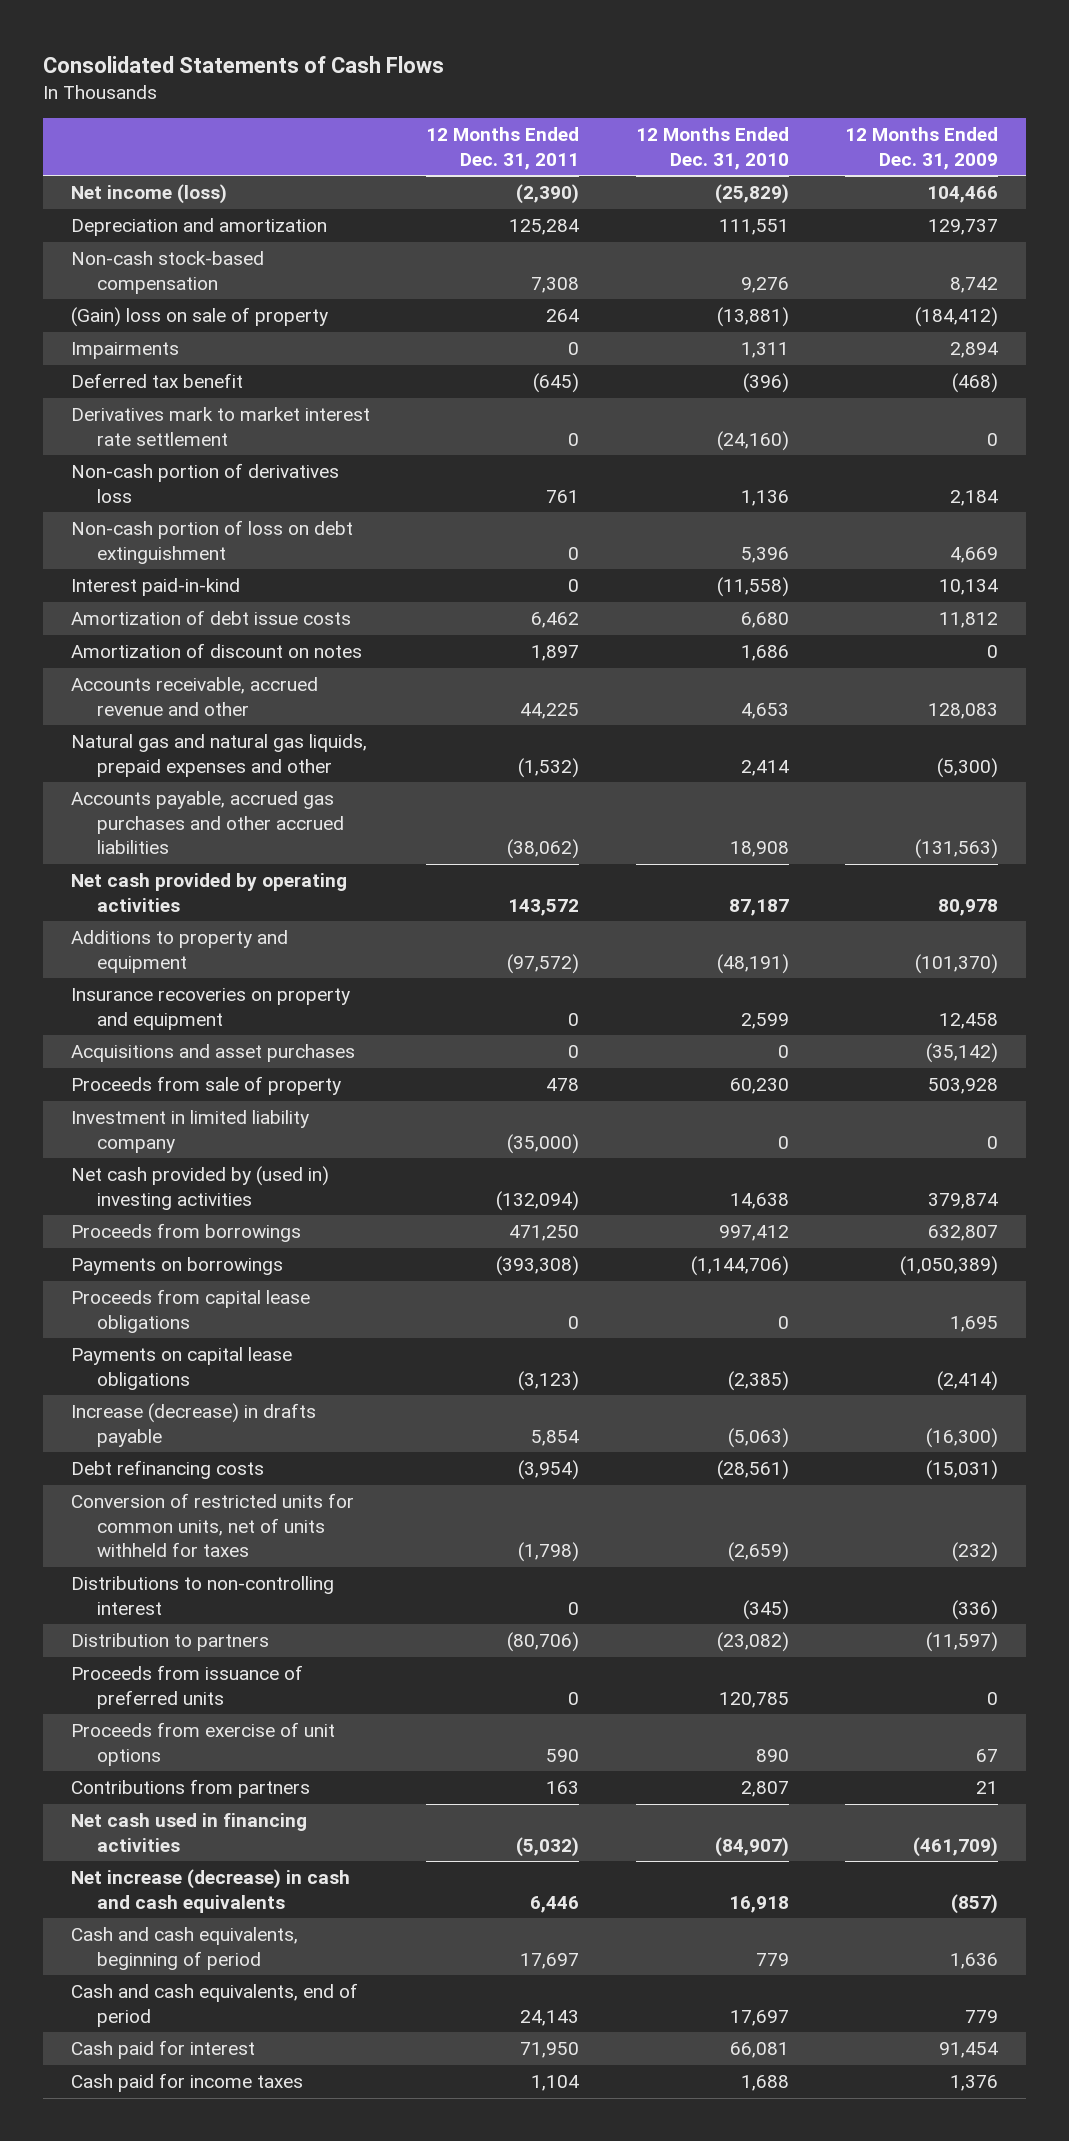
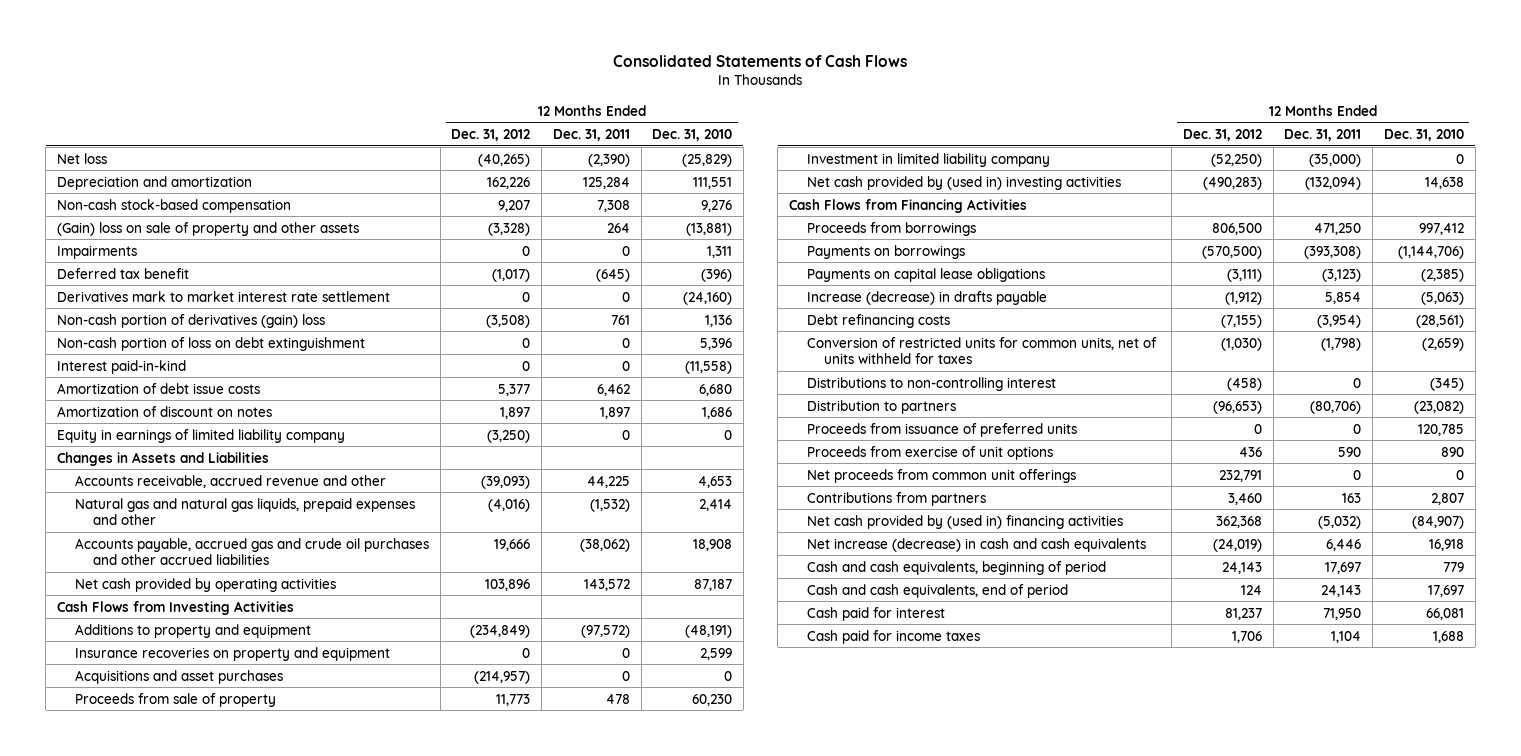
[844,127,998,170] 12 Months Ended Dec. 31, 2009 -> none
none -> [451,128,531,141] Dec. 31, 2012
[71,184,228,205] Net income (loss) -> [57,152,108,164] Net loss
[71,307,329,328] (Gain) loss on sale of property -> [57,221,360,236] (Gain) loss on sale of property and other assets
[71,463,340,503] Non-cash portion of derivatives loss -> [57,313,326,328] Non-cash portion of derivatives (gain) loss
none -> [57,428,346,443] Equity in earnings of limited liability company
none -> [57,451,270,466] Changes in Assets and Liabilities
[71,791,345,854] Accounts payable, accrued gas purchases and other accrued liabilities -> [74,537,429,566] Accounts payable, accrued gas and crude oil purchases and other accrued liabilities
none -> [57,600,295,615] Cash Flows from Investing Activities
none -> [788,198,1027,213] Cash Flows from Financing Activities
[71,1289,311,1333] Proceeds from capital lease obligations -> none
none -> [806,468,1076,483] Net proceeds from common unit offerings
[71,1813,308,1852] Net cash used in financing activities -> [806,514,1123,529] Net cash provided by (used in) financing activities

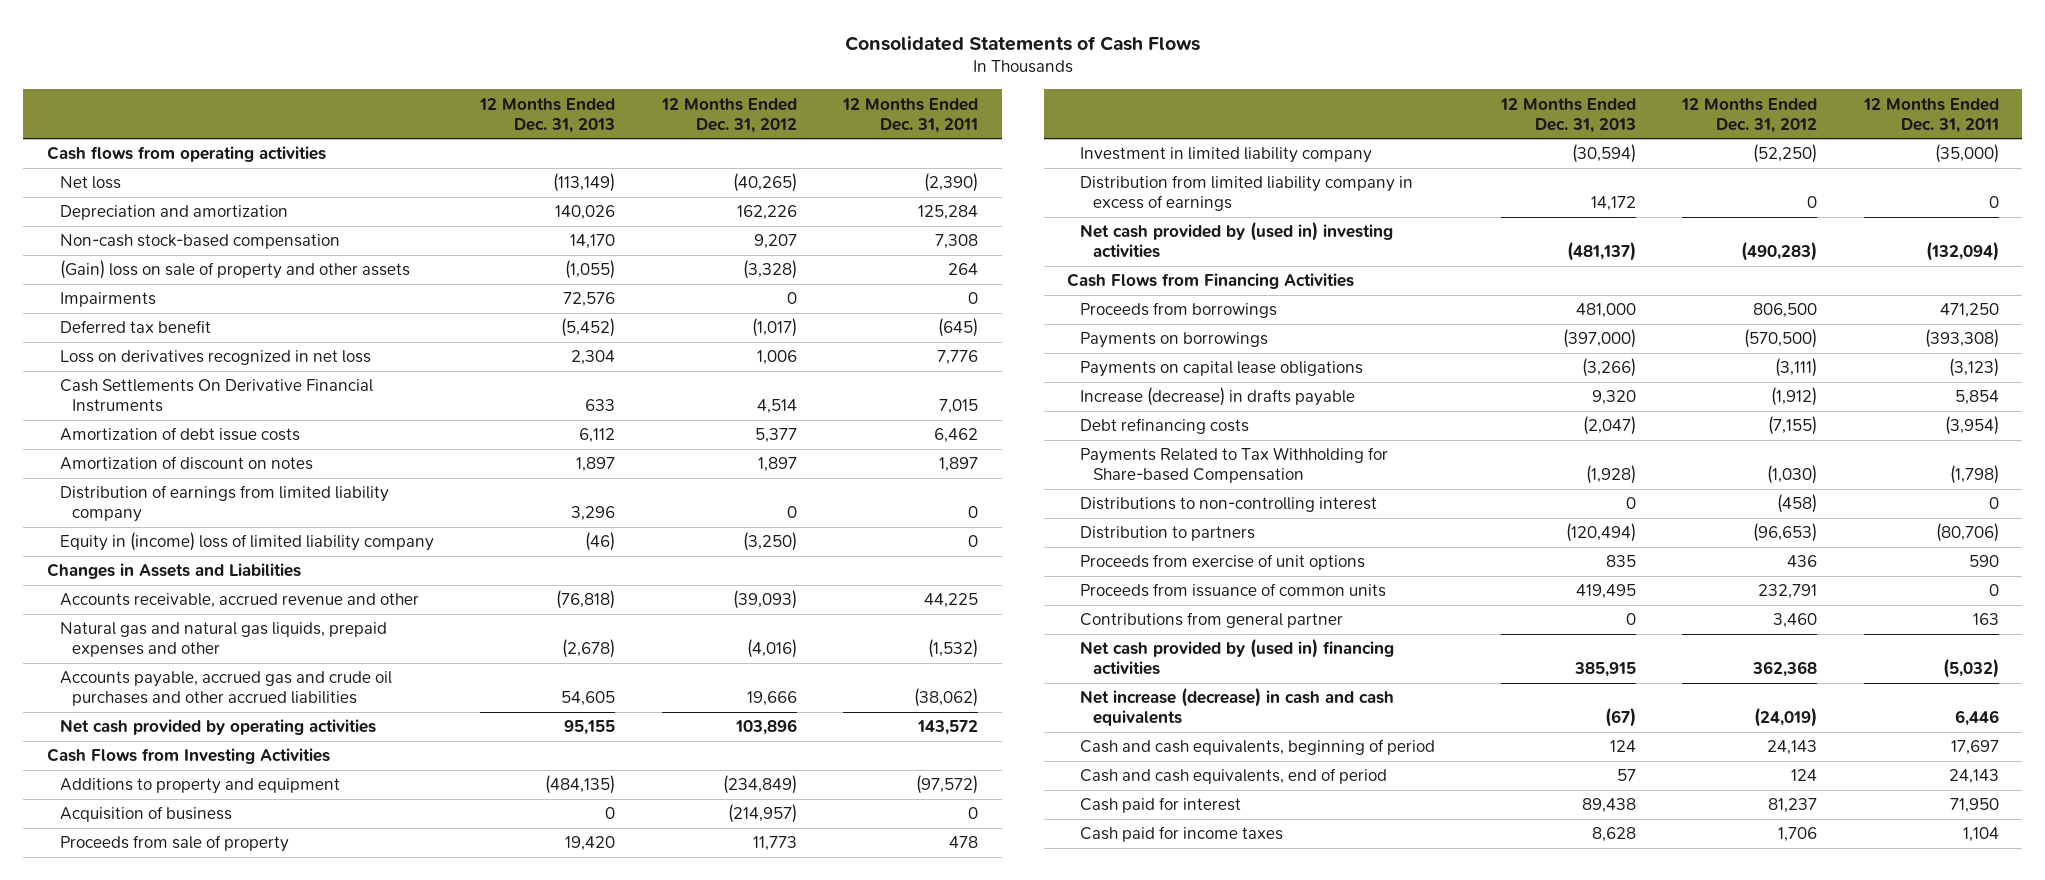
[652,128,733,141] Dec. 31, 2010 -> none
none -> [479,97,616,133] 12 Months Ended Dec. 31, 2013
none -> [46,146,326,163] Cash flows from operating activities
[57,290,391,302] Derivatives mark to market interest rate settlement -> none
[57,313,326,328] Non-cash portion of derivatives (gain) loss -> none
[57,336,366,351] Non-cash portion of loss on debt extinguishment -> none
[57,359,187,374] Interest paid-in-kind -> none
none -> [59,350,371,366] Loss on derivatives recognized in net loss
none -> [59,379,373,413] Cash Settlements On Derivative Financial Instruments
none -> [59,485,389,523] Distribution of earnings from limited liability company
[57,428,346,443] Equity in earnings of limited liability company -> [59,532,434,552] Equity in (income) loss of limited liability company
[74,646,390,661] Insurance recoveries on property and equipment -> none
[74,669,283,684] Acquisitions and asset purchases -> [59,806,232,823] Acquisition of business
none -> [1079,175,1413,212] Distribution from limited liability company in excess of earnings
[806,336,1157,365] Conversion of restricted units for common units, net of units withheld for taxes -> [1079,447,1388,484] Payments Related to Tax Withholding for Share-based Compensation
[806,422,1077,437] Proceeds from issuance of preferred units -> none
[806,468,1076,483] Net proceeds from common unit offerings -> [1079,583,1386,598] Proceeds from issuance of common units
[806,491,986,506] Contributions from partners -> [1079,612,1343,629] Contributions from general partner

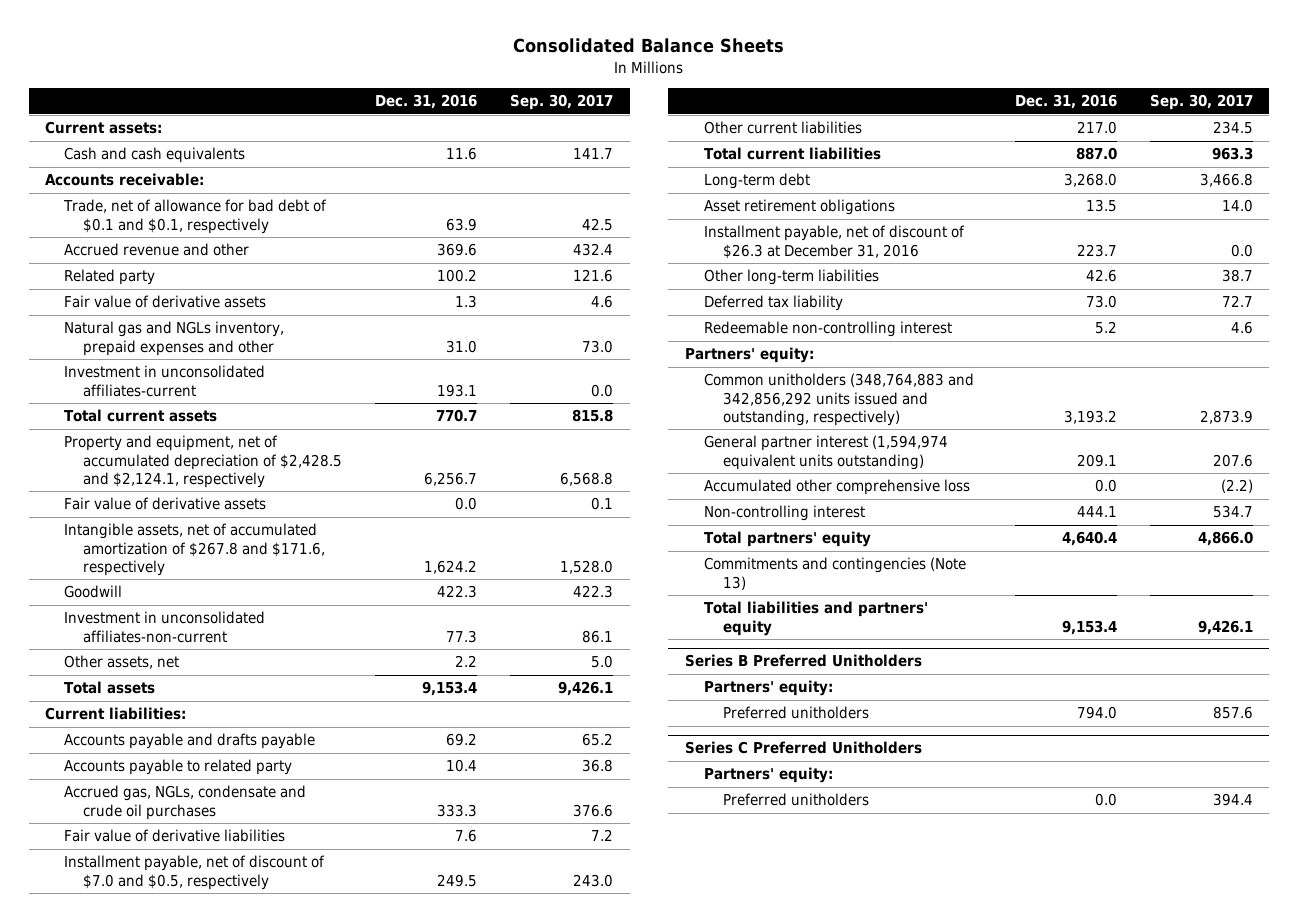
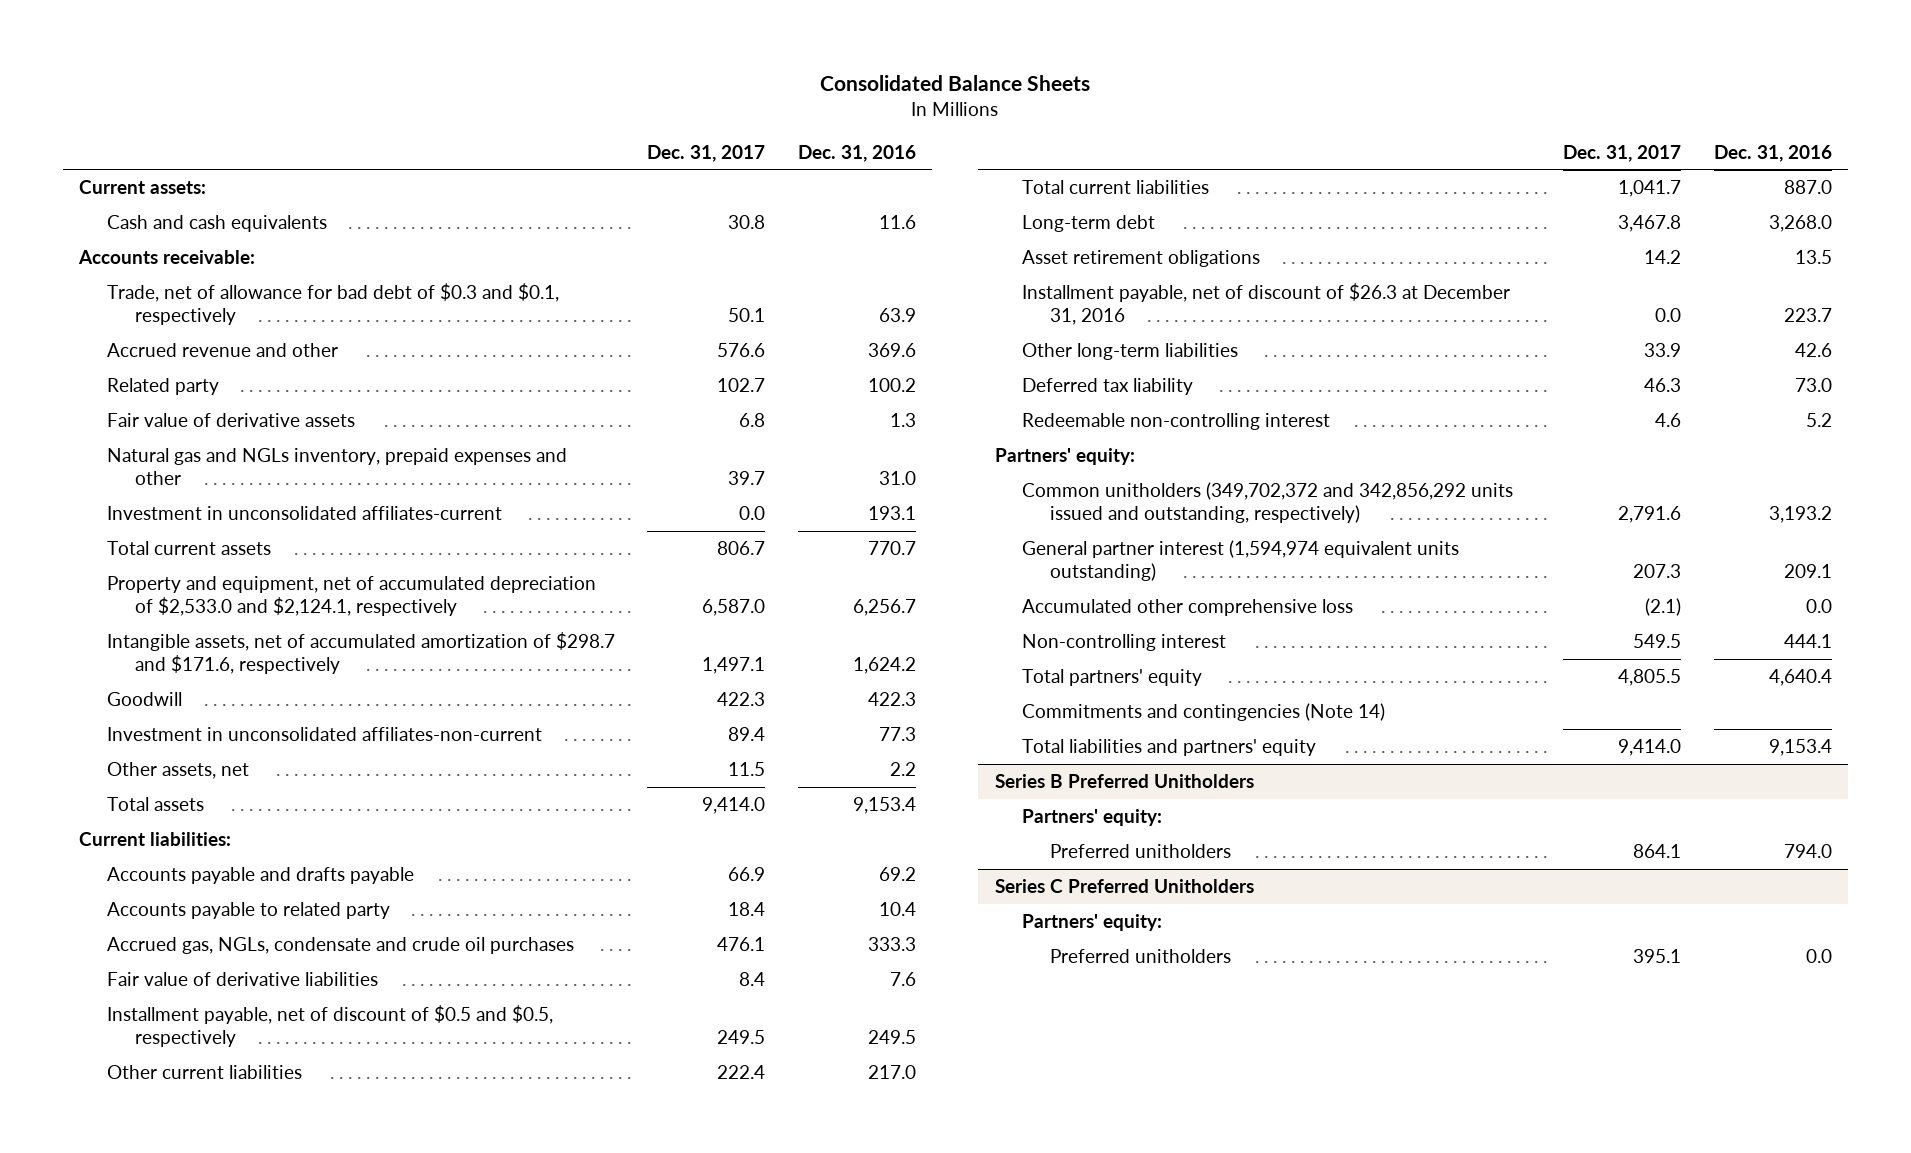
[510,94,614,111] Sep. 30, 2017 -> none
none -> [647,144,766,162] Dec. 31, 2017
[63,199,328,234] Trade, net of allowance for bad debt of $0.1 and $0.1, respectively -> [106,283,559,325] Trade, net of allowance for bad debt of $0.3 and $0.1, respectively
[64,497,267,511] Fair value of derivative assets -> none
[64,435,343,488] Property and equipment, net of accumulated depreciation of $2,428.5 and $2,124.1, respectively -> [106,576,596,616] Property and equipment, net of accumulated depreciation of $2,533.0 and $2,124.1, respectively
[64,523,326,576] Intangible assets, net of accumulated amortization of $267.8 and $171.6, respectively -> [106,632,615,674] Intangible assets, net of accumulated amortization of $298.7 and $171.6, respectively
[64,855,326,890] Installment payable, net of discount of $7.0 and $0.5, respectively -> [106,1005,553,1047] Installment payable, net of discount of $0.5 and $0.5, respectively
[703,373,974,426] Common unitholders (348,764,883 and 342,856,292 units issued and outstanding, respectively) -> [1022,482,1514,523] Common unitholders (349,702,372 and 342,856,292 units issued and outstanding, respectively)
[703,557,966,590] Commitments and contingencies (Note 13) -> [1022,703,1386,722] Commitments and contingencies (Note 14)

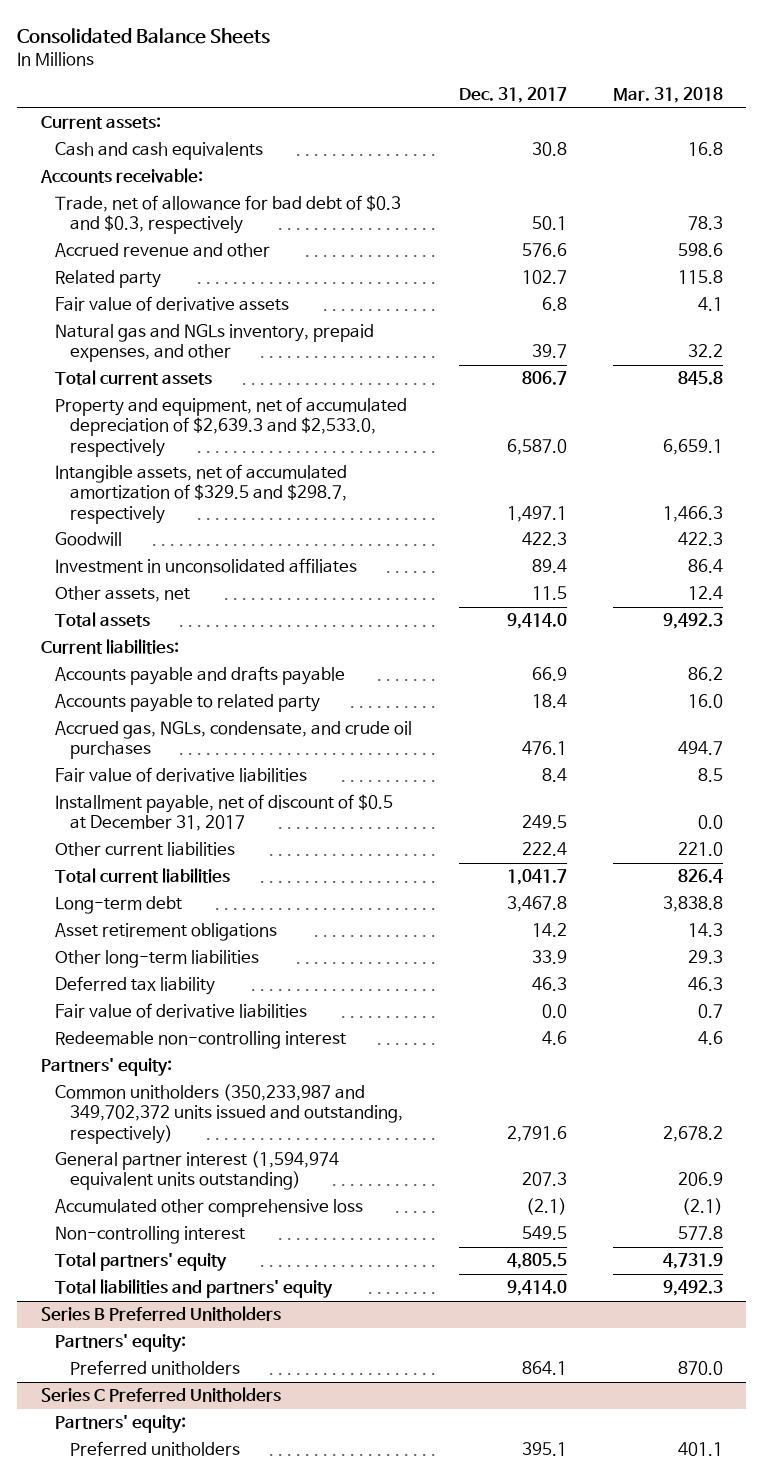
[797,144,916,162] Dec. 31, 2016 -> none
none -> [612,87,723,104] Mar. 31, 2018
[106,283,559,325] Trade, net of allowance for bad debt of $0.3 and $0.1, respectively -> [55,195,402,235] Trade, net of allowance for bad debt of $0.3 and $0.3, respectively
[106,506,502,521] Investment in unconsolidated affiliates-current -> none
[106,448,567,485] Natural gas and NGLs inventory, prepaid expenses and other -> [55,324,375,363] Natural gas and NGLs inventory, prepaid expenses, and other
[106,576,596,616] Property and equipment, net of accumulated depreciation of $2,533.0 and $2,124.1, respectively -> [55,397,408,457] Property and equipment, net of accumulated depreciation of $2,639.3 and $2,533.0, respectively
[106,632,615,674] Intangible assets, net of accumulated amortization of $298.7 and $171.6, respectively -> [55,464,348,524] Intangible assets, net of accumulated amortization of $329.5 and $298.7, respectively
[106,727,542,742] Investment in unconsolidated affiliates-non-current -> [55,558,358,574] Investment in unconsolidated affiliates
[106,937,574,955] Accrued gas, NGLs, condensate and crude oil purchases -> [55,721,413,760] Accrued gas, NGLs, condensate, and crude oil purchases
[106,1005,553,1047] Installment payable, net of discount of $0.5 and $0.5, respectively -> [55,794,394,832] Installment payable, net of discount of $0.5 at December 31, 2017
[1022,283,1511,325] Installment payable, net of discount of $26.3 at December 31, 2016 -> none
none -> [55,1003,308,1019] Fair value of derivative liabilities
[1022,482,1514,523] Common unitholders (349,702,372 and 342,856,292 units issued and outstanding, respectively) -> [55,1084,404,1144] Common unitholders (350,233,987 and 349,702,372 units issued and outstanding, respectively)
[1022,703,1386,722] Commitments and contingencies (Note 14) -> none

